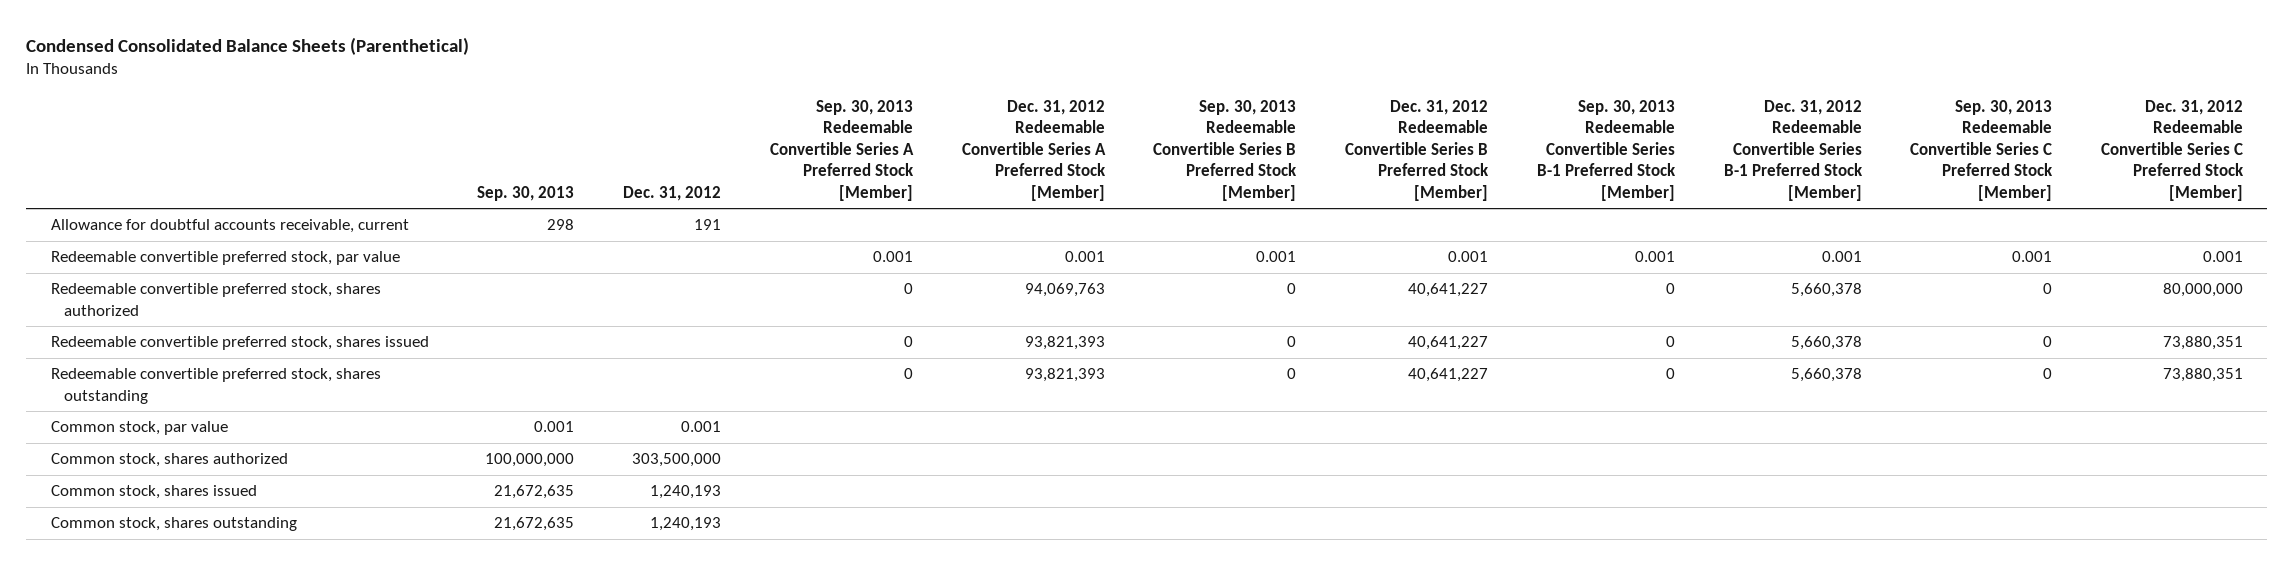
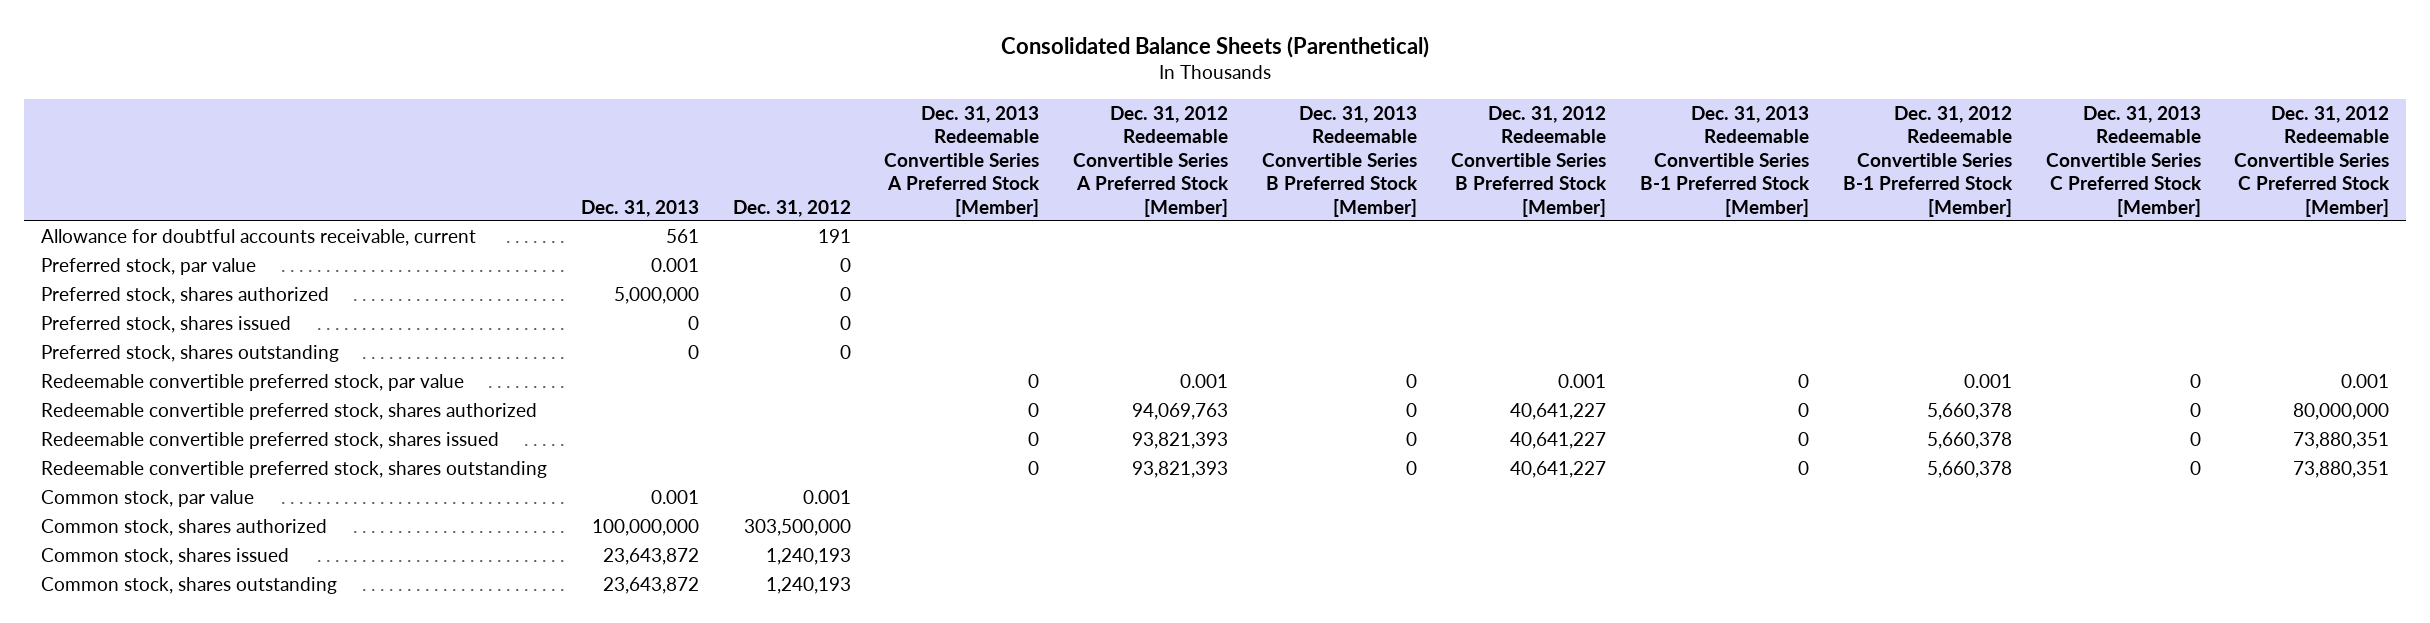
[26,37,470,56] Condensed Consolidated Balance Sheets (Parenthetical) -> [1001,35,1430,58] Consolidated Balance Sheets (Parenthetical)
[477,185,575,201] Sep. 30, 2013 -> none
[769,100,914,201] Sep. 30, 2013 Redeemable Convertible Series A Preferred Stock [Member] -> none
[1153,100,1298,201] Sep. 30, 2013 Redeemable Convertible Series B Preferred Stock [Member] -> none
[1536,100,1676,201] Sep. 30, 2013 Redeemable Convertible Series B-1 Preferred Stock [Member] -> none
[1910,100,2054,201] Sep. 30, 2013 Redeemable Convertible Series C Preferred Stock [Member] -> none
none -> [580,199,699,217] Dec. 31, 2013
none -> [884,105,1041,217] Dec. 31, 2013 Redeemable Convertible Series A Preferred Stock [Member]
none -> [1262,105,1419,217] Dec. 31, 2013 Redeemable Convertible Series B Preferred Stock [Member]
none -> [1639,105,1810,217] Dec. 31, 2013 Redeemable Convertible Series B-1 Preferred Stock [Member]
none -> [2045,105,2202,217] Dec. 31, 2013 Redeemable Convertible Series C Preferred Stock [Member]
none -> [40,258,256,276] Preferred stock, par value
none -> [40,287,329,305] Preferred stock, shares authorized
none -> [40,316,291,334] Preferred stock, shares issued
none -> [40,345,339,363] Preferred stock, shares outstanding

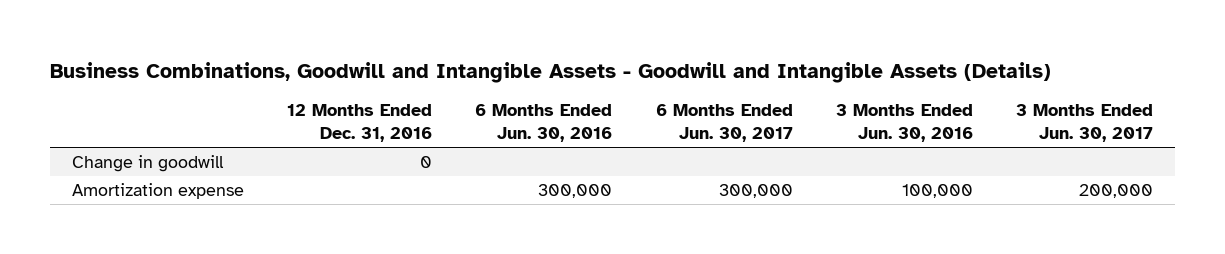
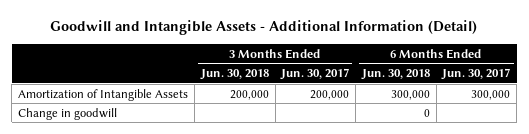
[49,62,1051,84] Business Combinations, Goodwill and Intangible Assets - Goodwill and Intangible Assets (Details) -> [50,20,478,36] Goodwill and Intangible Assets - Additional Information (Detail)
[286,104,432,143] 12 Months Ended Dec. 31, 2016 -> none
[475,104,613,143] 6 Months Ended Jun. 30, 2016 -> none
[835,104,973,143] 3 Months Ended Jun. 30, 2016 -> none
none -> [199,69,269,81] Jun. 30, 2018
none -> [360,69,430,81] Jun. 30, 2018
none -> [18,88,189,101] Amortization of Intangible Assets
[71,183,244,200] Amortization expense -> none

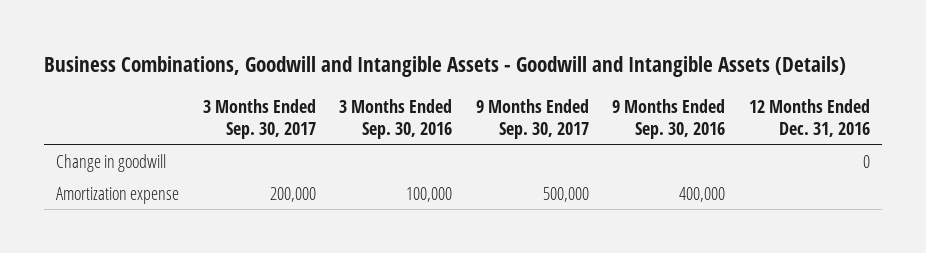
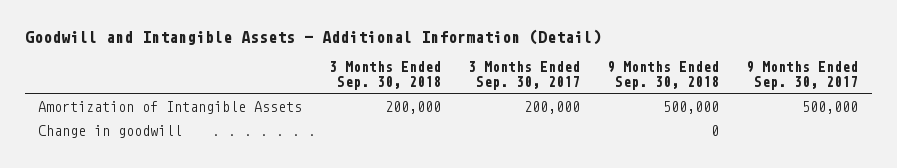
[44,56,847,78] Business Combinations, Goodwill and Intangible Assets - Goodwill and Intangible Assets (Details) -> [24,29,601,46] Goodwill and Intangible Assets - Additional Information (Detail)
[339,98,453,139] 3 Months Ended Sep. 30, 2016 -> none
[612,98,726,139] 9 Months Ended Sep. 30, 2016 -> none
[748,98,870,137] 12 Months Ended Dec. 31, 2016 -> none
none -> [329,61,442,90] 3 Months Ended Sep. 30, 2018
none -> [607,61,720,90] 9 Months Ended Sep. 30, 2018
none -> [38,101,303,115] Amortization of Intangible Assets
[55,186,179,204] Amortization expense -> none

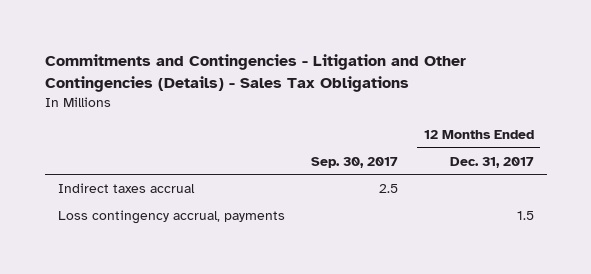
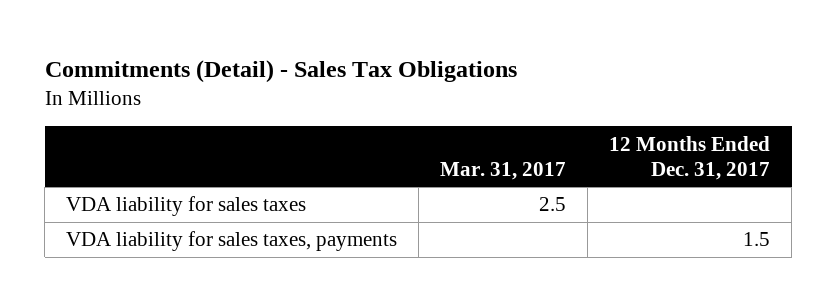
[44,54,466,92] Commitments and Contingencies - Litigation and Other Contingencies (Details) - Sales Tax Obligations -> [44,60,517,84] Commitments (Detail) - Sales Tax Obligations
[310,156,398,168] Sep. 30, 2017 -> none
none -> [440,161,567,180] Mar. 31, 2017
[57,183,195,194] Indirect taxes accrual -> [66,196,307,217] VDA liability for sales taxes
[57,210,285,225] Loss contingency accrual, payments -> [66,231,398,252] VDA liability for sales taxes, payments

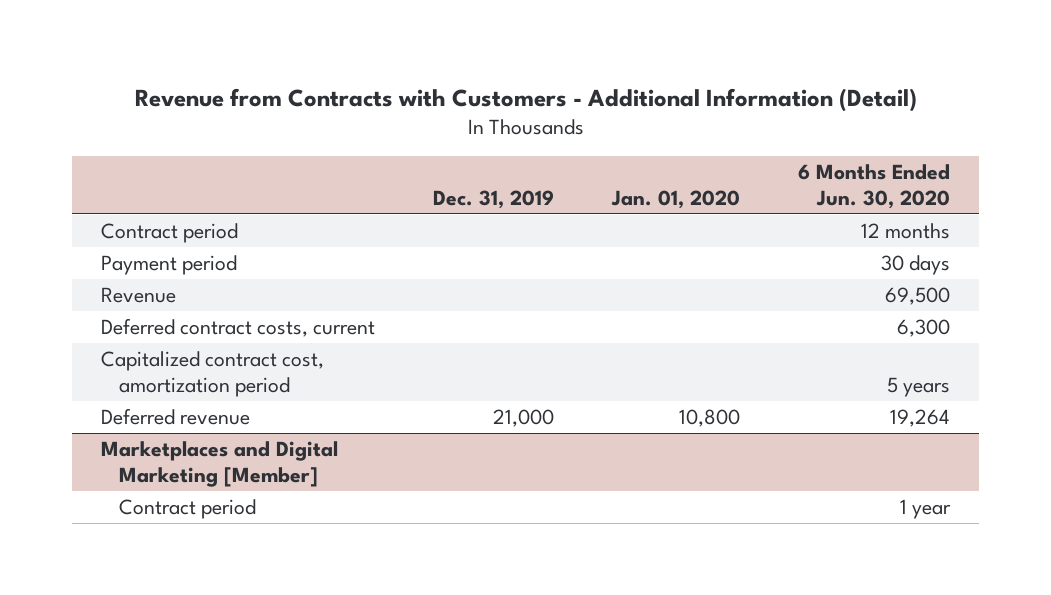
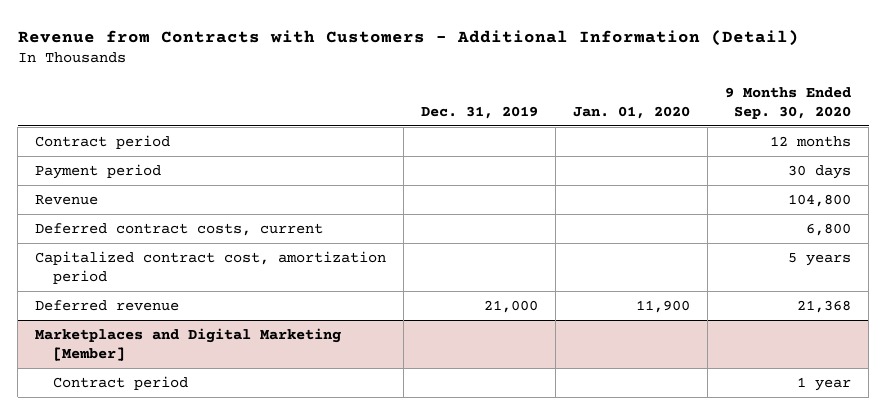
[797,163,950,210] 6 Months Ended Jun. 30, 2020 -> none
none -> [725,87,852,119] 9 Months Ended Sep. 30, 2020
[678,408,740,427] 10,800 -> [636,300,691,314] 11,900

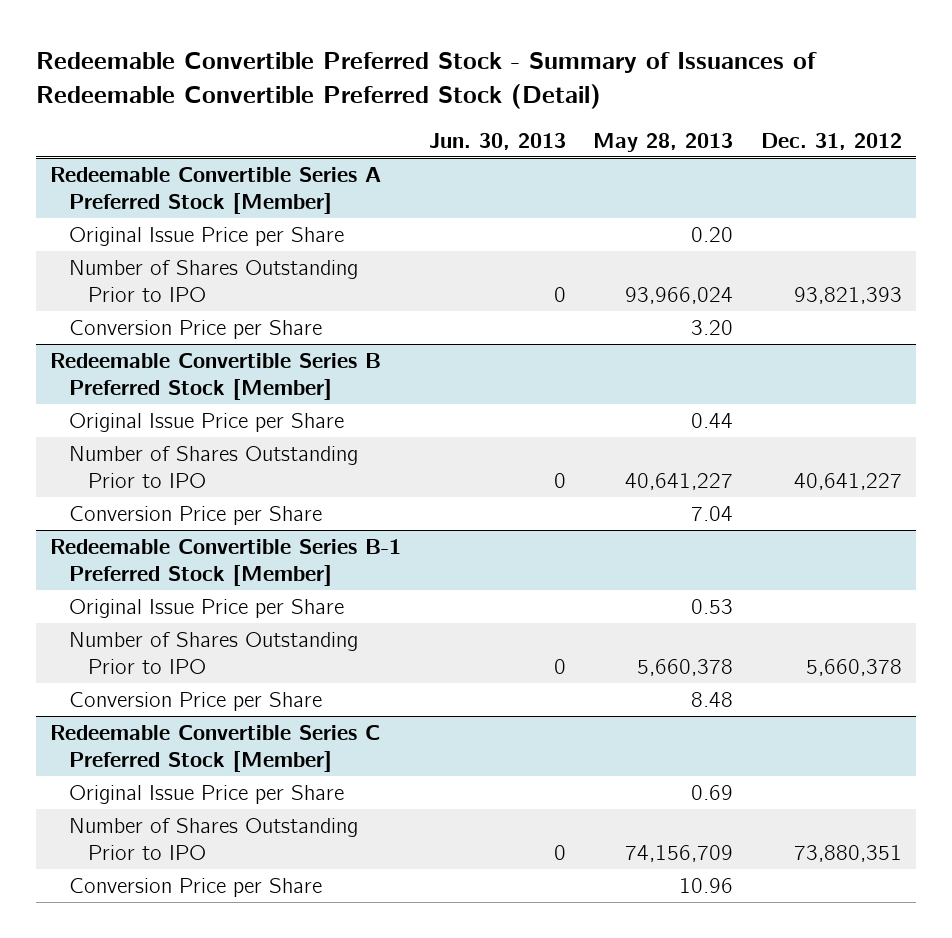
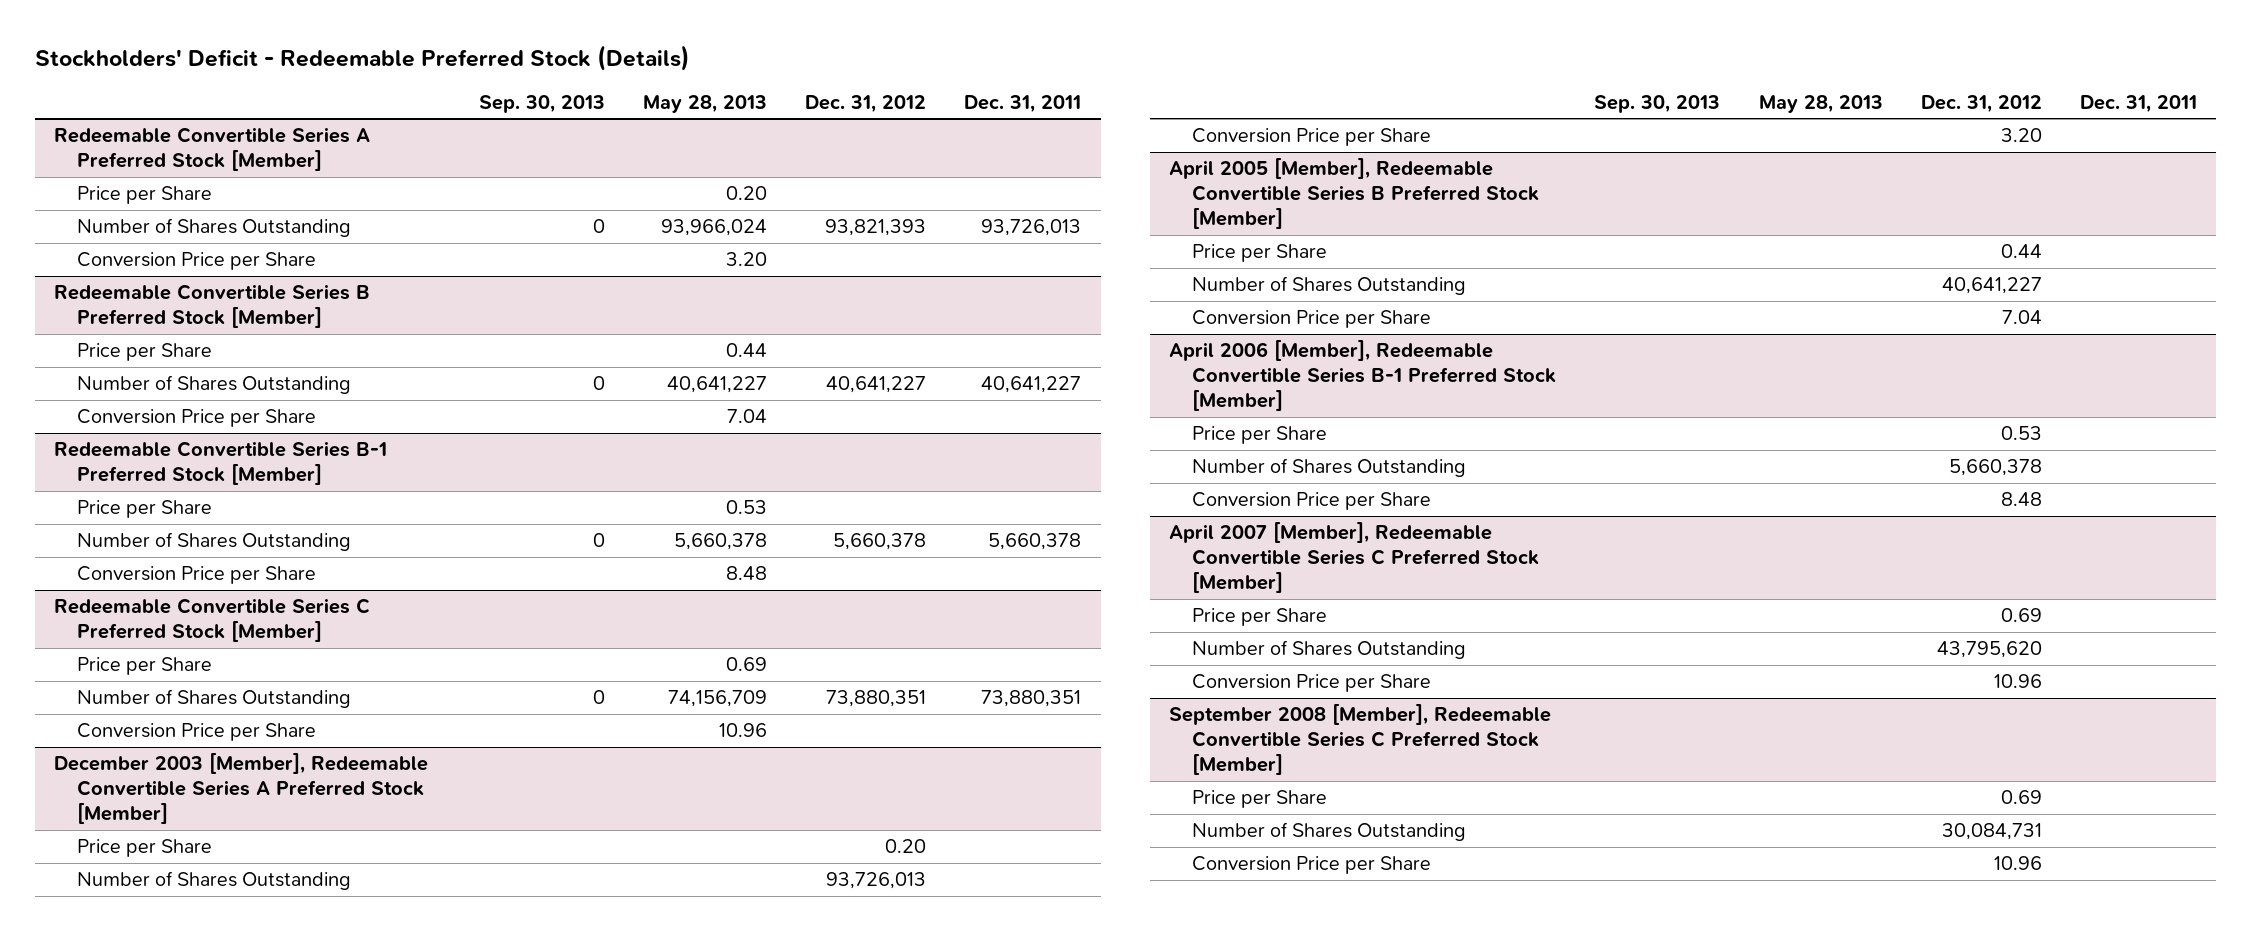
[35,52,817,109] Redeemable Convertible Preferred Stock - Summary of Issuances of Redeemable Convertible Preferred Stock (Detail) -> [34,44,690,71] Stockholders' Deficit - Redeemable Preferred Stock (Details)
[428,132,566,150] Jun. 30, 2013 -> none
none -> [479,94,606,113] Sep. 30, 2013
none -> [964,94,1082,113] Dec. 31, 2011
[69,226,345,246] Original Issue Price per Share -> [76,186,212,205] Price per Share
[69,259,359,302] Number of Shares Outstanding Prior to IPO -> [76,218,351,238] Number of Shares Outstanding
[69,412,345,432] Original Issue Price per Share -> [76,343,212,362] Price per Share
[69,445,359,488] Number of Shares Outstanding Prior to IPO -> [76,375,351,395] Number of Shares Outstanding
[69,598,345,618] Original Issue Price per Share -> [76,500,212,519] Price per Share
[69,631,359,674] Number of Shares Outstanding Prior to IPO -> [76,532,351,552] Number of Shares Outstanding
[69,784,345,804] Original Issue Price per Share -> [76,657,212,676] Price per Share
[69,817,359,860] Number of Shares Outstanding Prior to IPO -> [76,689,351,709] Number of Shares Outstanding
none -> [53,753,428,824] December 2003 [Member], Redeemable Convertible Series A Preferred Stock [Member]
none -> [76,839,212,858] Price per Share
none -> [76,871,351,891] Number of Shares Outstanding
none -> [1192,128,1432,147] Conversion Price per Share
none -> [1169,158,1540,229] April 2005 [Member], Redeemable Convertible Series B Preferred Stock [Member]
none -> [1192,244,1328,263] Price per Share
none -> [1192,276,1467,296] Number of Shares Outstanding
none -> [1192,310,1432,329] Conversion Price per Share
none -> [1169,340,1557,411] April 2006 [Member], Redeemable Convertible Series B-1 Preferred Stock [Member]
none -> [1192,426,1328,445] Price per Share
none -> [1192,458,1467,478] Number of Shares Outstanding
none -> [1192,492,1432,511] Conversion Price per Share
none -> [1169,522,1540,593] April 2007 [Member], Redeemable Convertible Series C Preferred Stock [Member]
none -> [1192,608,1328,627] Price per Share
none -> [1192,640,1467,660] Number of Shares Outstanding
none -> [1192,674,1432,693] Conversion Price per Share
none -> [1169,704,1552,775] September 2008 [Member], Redeemable Convertible Series C Preferred Stock [Member]
none -> [1192,790,1328,809] Price per Share
none -> [1192,822,1467,842] Number of Shares Outstanding
none -> [1192,856,1432,875] Conversion Price per Share

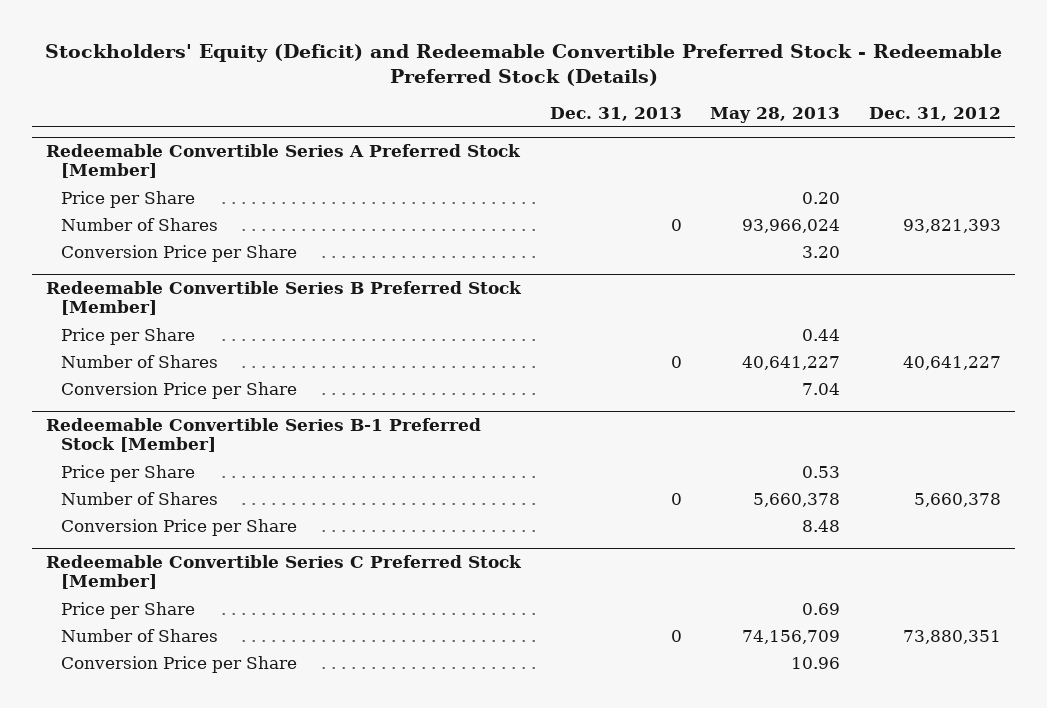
[34,44,690,71] Stockholders' Deficit - Redeemable Preferred Stock (Details) -> [44,43,1002,87] Stockholders' Equity (Deficit) and Redeemable Convertible Preferred Stock - Redeemable Preferred Stock (Details)
[479,94,606,113] Sep. 30, 2013 -> none
[964,94,1082,113] Dec. 31, 2011 -> none
none -> [549,107,682,122] Dec. 31, 2013
[76,218,351,238] Number of Shares Outstanding -> [61,217,219,231] Number of Shares
[76,375,351,395] Number of Shares Outstanding -> [61,354,219,368] Number of Shares
[76,532,351,552] Number of Shares Outstanding -> [61,491,219,505] Number of Shares
[76,689,351,709] Number of Shares Outstanding -> [61,628,219,642] Number of Shares
[53,753,428,824] December 2003 [Member], Redeemable Convertible Series A Preferred Stock [Member] -> none
[76,839,212,858] Price per Share -> none
[76,871,351,891] Number of Shares Outstanding -> none
[1192,128,1432,147] Conversion Price per Share -> none
[1169,158,1540,229] April 2005 [Member], Redeemable Convertible Series B Preferred Stock [Member] -> none
[1192,244,1328,263] Price per Share -> none
[1192,276,1467,296] Number of Shares Outstanding -> none
[1192,310,1432,329] Conversion Price per Share -> none
[1169,340,1557,411] April 2006 [Member], Redeemable Convertible Series B-1 Preferred Stock [Member] -> none
[1192,426,1328,445] Price per Share -> none
[1192,458,1467,478] Number of Shares Outstanding -> none
[1192,492,1432,511] Conversion Price per Share -> none
[1169,522,1540,593] April 2007 [Member], Redeemable Convertible Series C Preferred Stock [Member] -> none
[1192,608,1328,627] Price per Share -> none
[1192,640,1467,660] Number of Shares Outstanding -> none
[1192,674,1432,693] Conversion Price per Share -> none
[1169,704,1552,775] September 2008 [Member], Redeemable Convertible Series C Preferred Stock [Member] -> none
[1192,790,1328,809] Price per Share -> none
[1192,822,1467,842] Number of Shares Outstanding -> none
[1192,856,1432,875] Conversion Price per Share -> none

